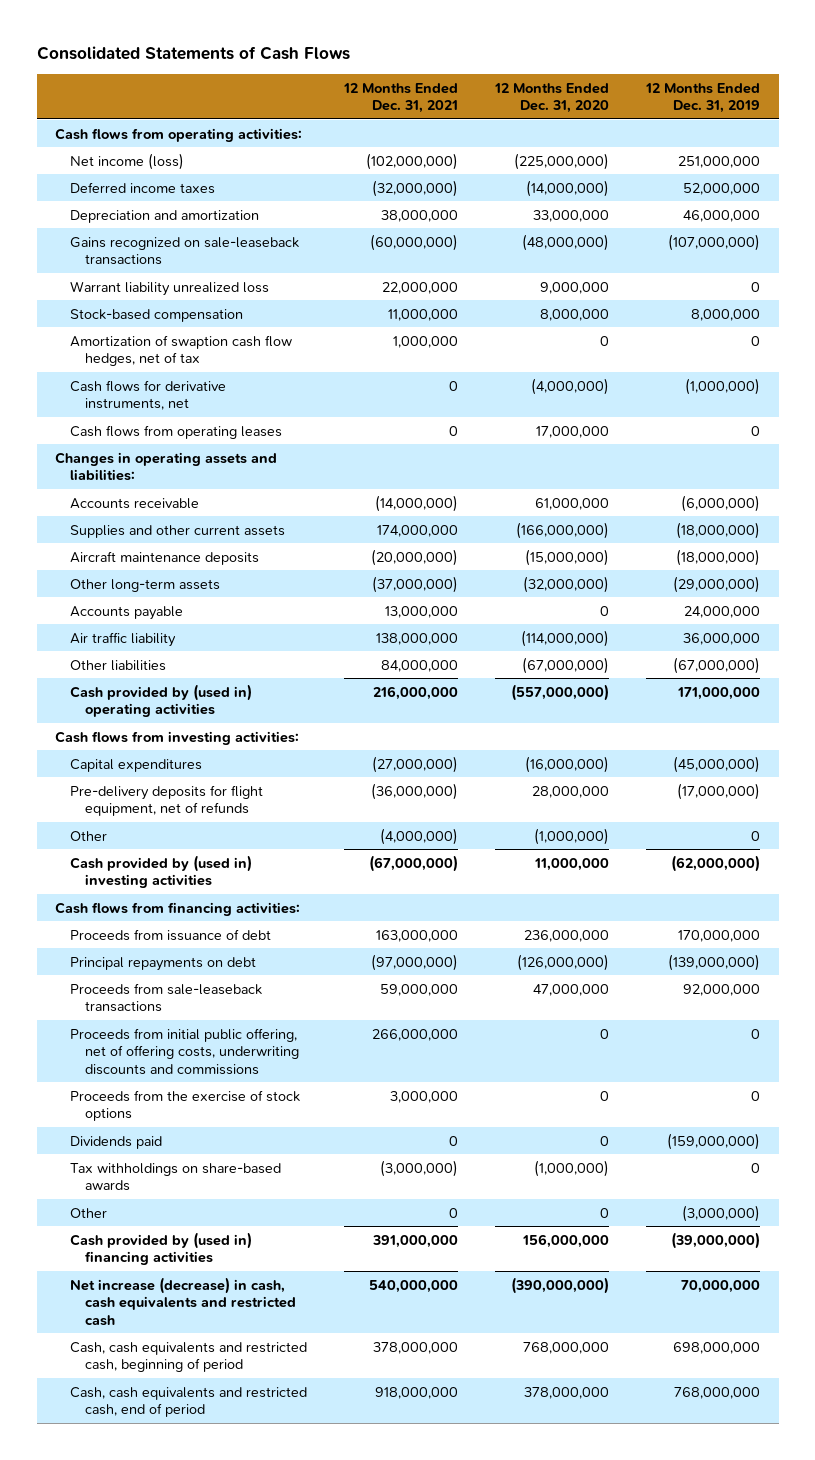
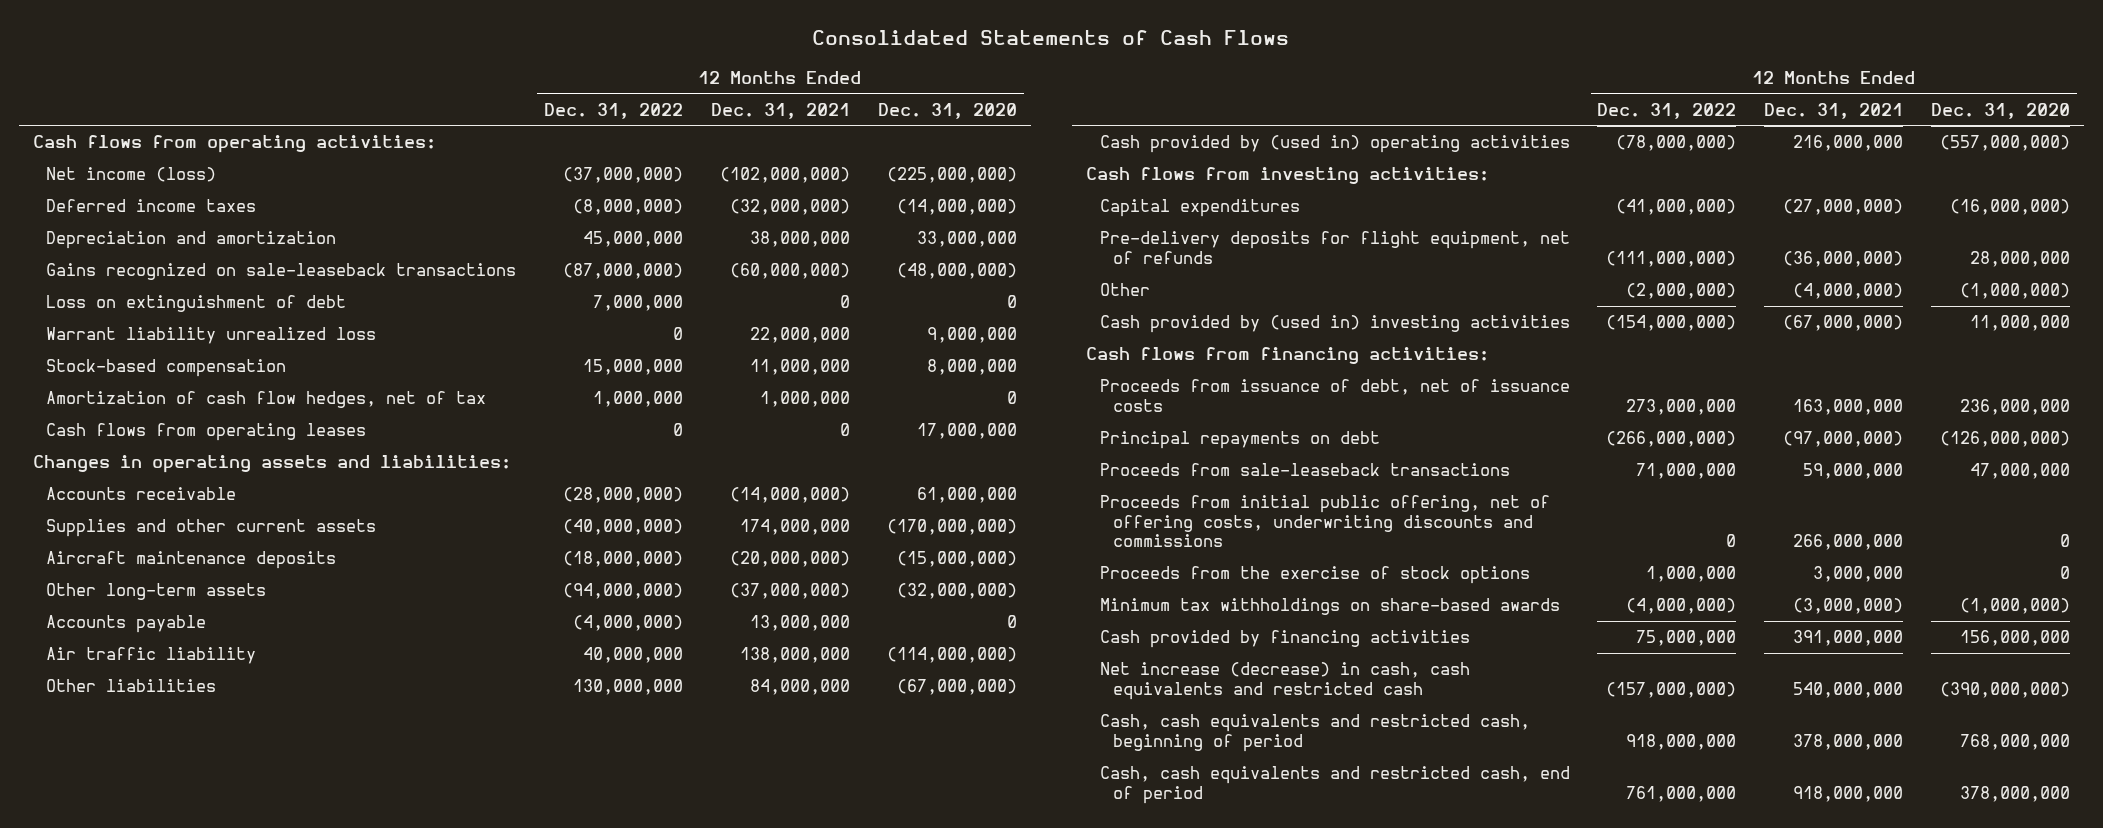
[645,82,761,114] 12 Months Ended Dec. 31, 2019 -> none
none -> [543,102,683,119] Dec. 31, 2022
none -> [45,295,346,313] Loss on extinguishment of debt
[69,379,226,411] Cash flows for derivative instruments, net -> none
[69,334,292,367] Amortization of swaption cash flow hedges, net of tax -> [45,391,486,409] Amortization of cash flow hedges, net of tax
[516,521,610,539] (166,000,000) -> [886,519,1017,536] (170,000,000)
[69,928,271,941] Proceeds from issuance of debt -> [1099,379,1570,412] Proceeds from issuance of debt, net of issuance costs
[69,1135,162,1149] Dividends paid -> none
[69,1207,107,1218] Other -> none
[69,1162,281,1192] Tax withholdings on share-based awards -> [1099,598,1560,616] Minimum tax withholdings on share-based awards
[69,1231,252,1266] Cash provided by (used in) financing activities -> [1099,630,1470,649] Cash provided by financing activities

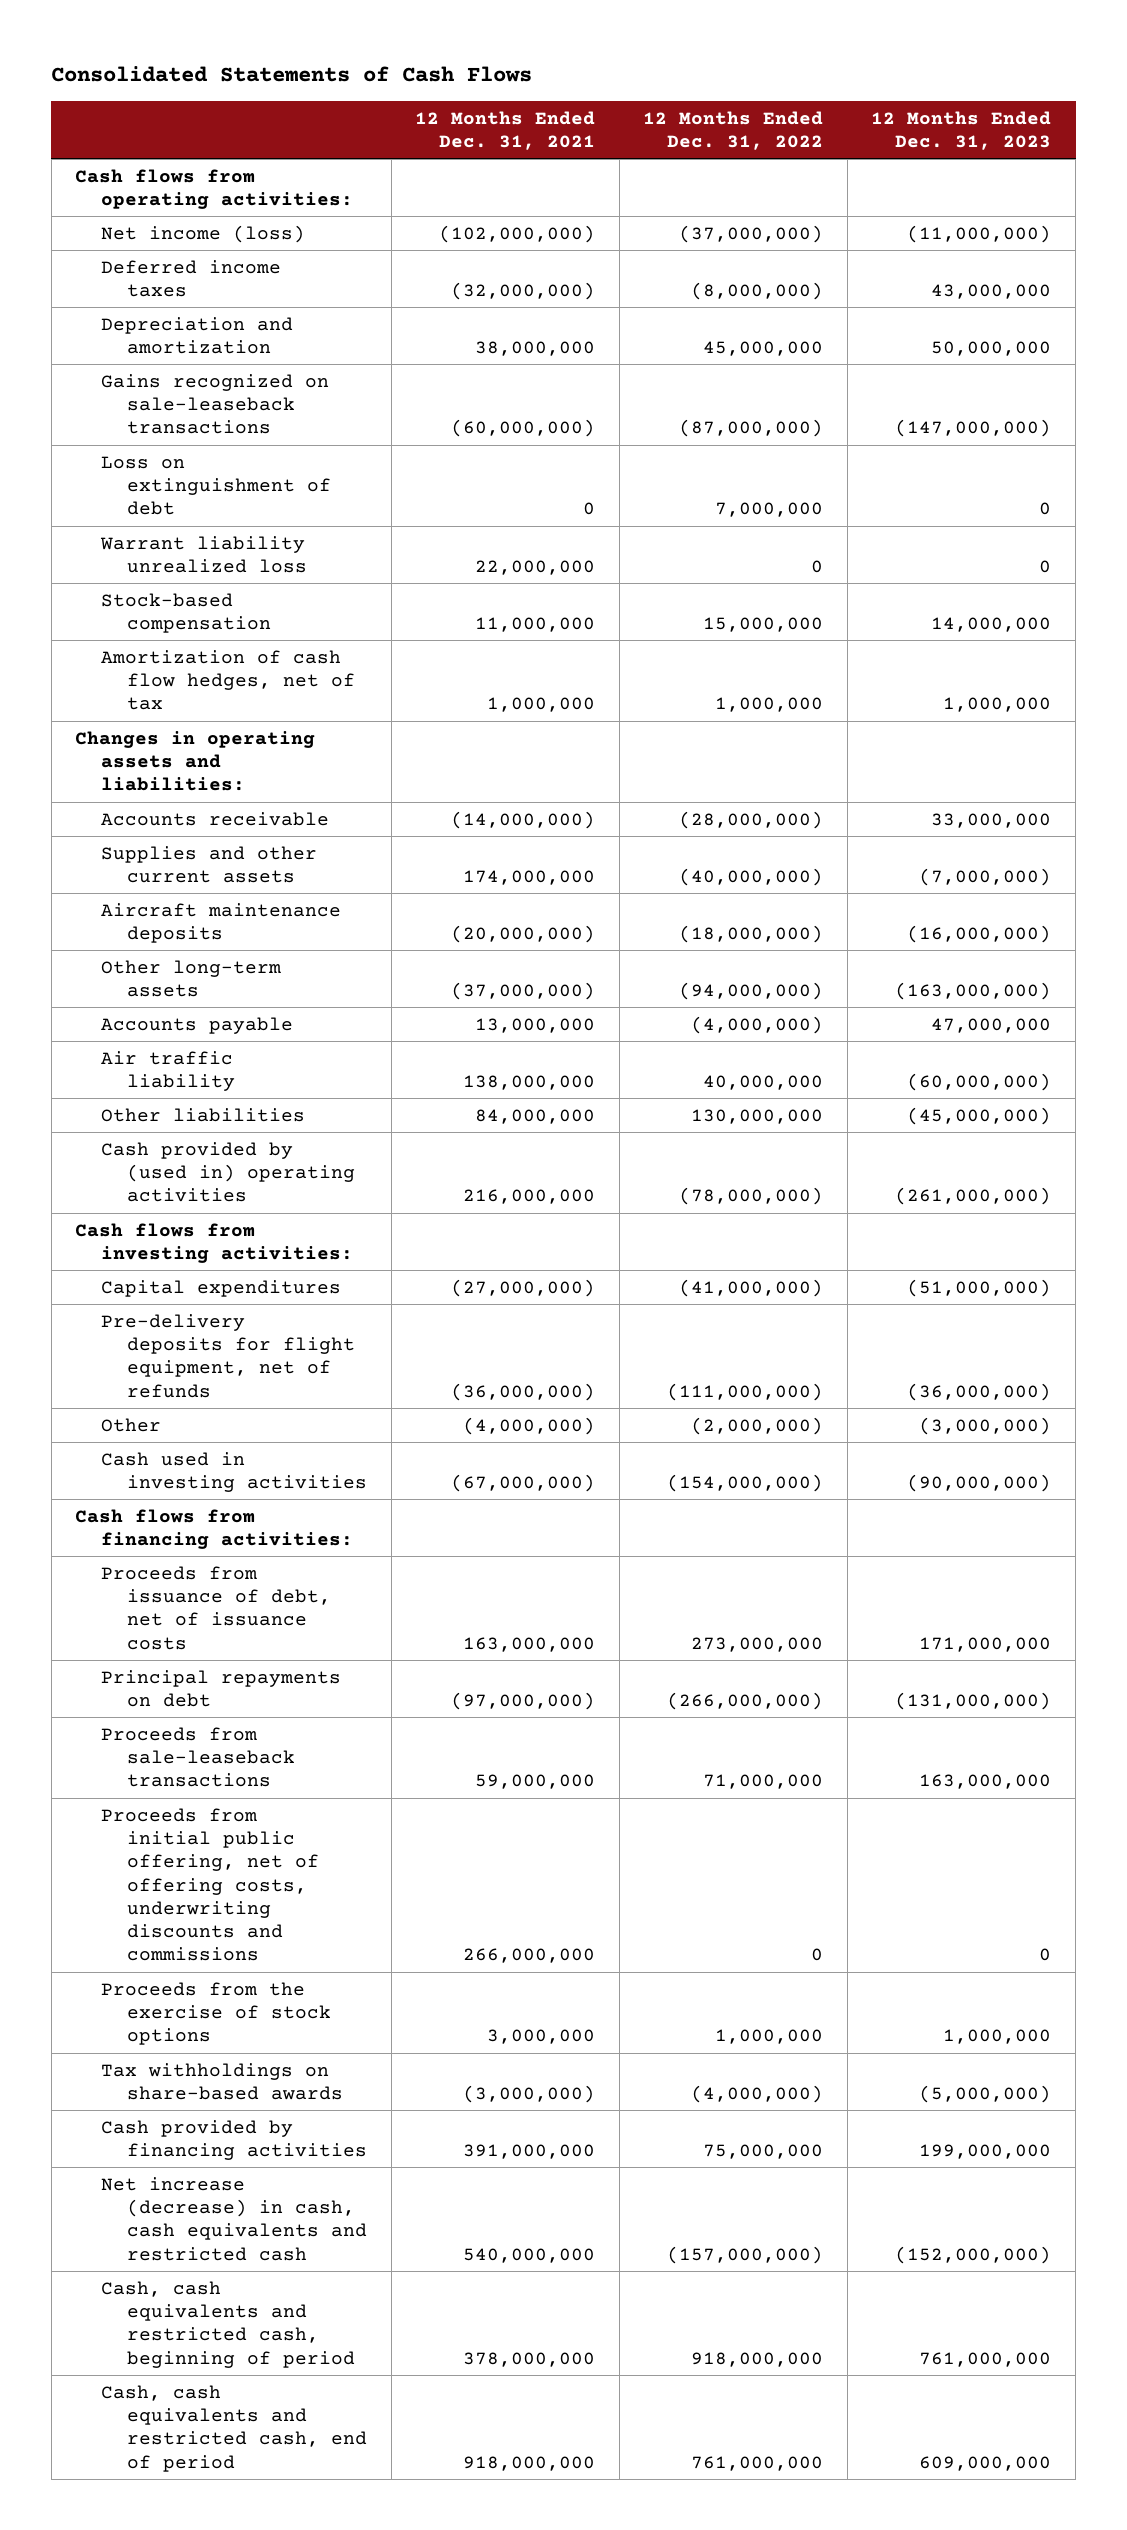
[877,102,1017,119] Dec. 31, 2020 -> none
none -> [871,110,1052,150] 12 Months Ended Dec. 31, 2023
[45,423,366,442] Cash flows from operating leases -> none
[1099,315,1570,334] Cash provided by (used in) investing activities -> [101,1451,368,1492] Cash used in investing activities
[1099,598,1560,616] Minimum tax withholdings on share-based awards -> [101,2062,344,2100] Tax withholdings on share-based awards

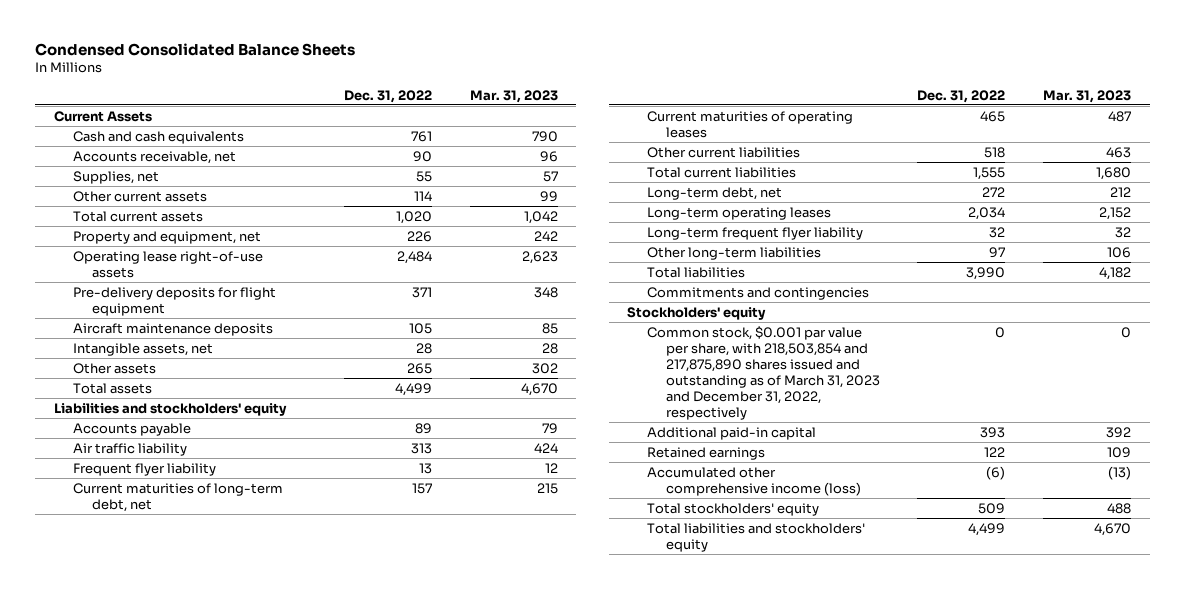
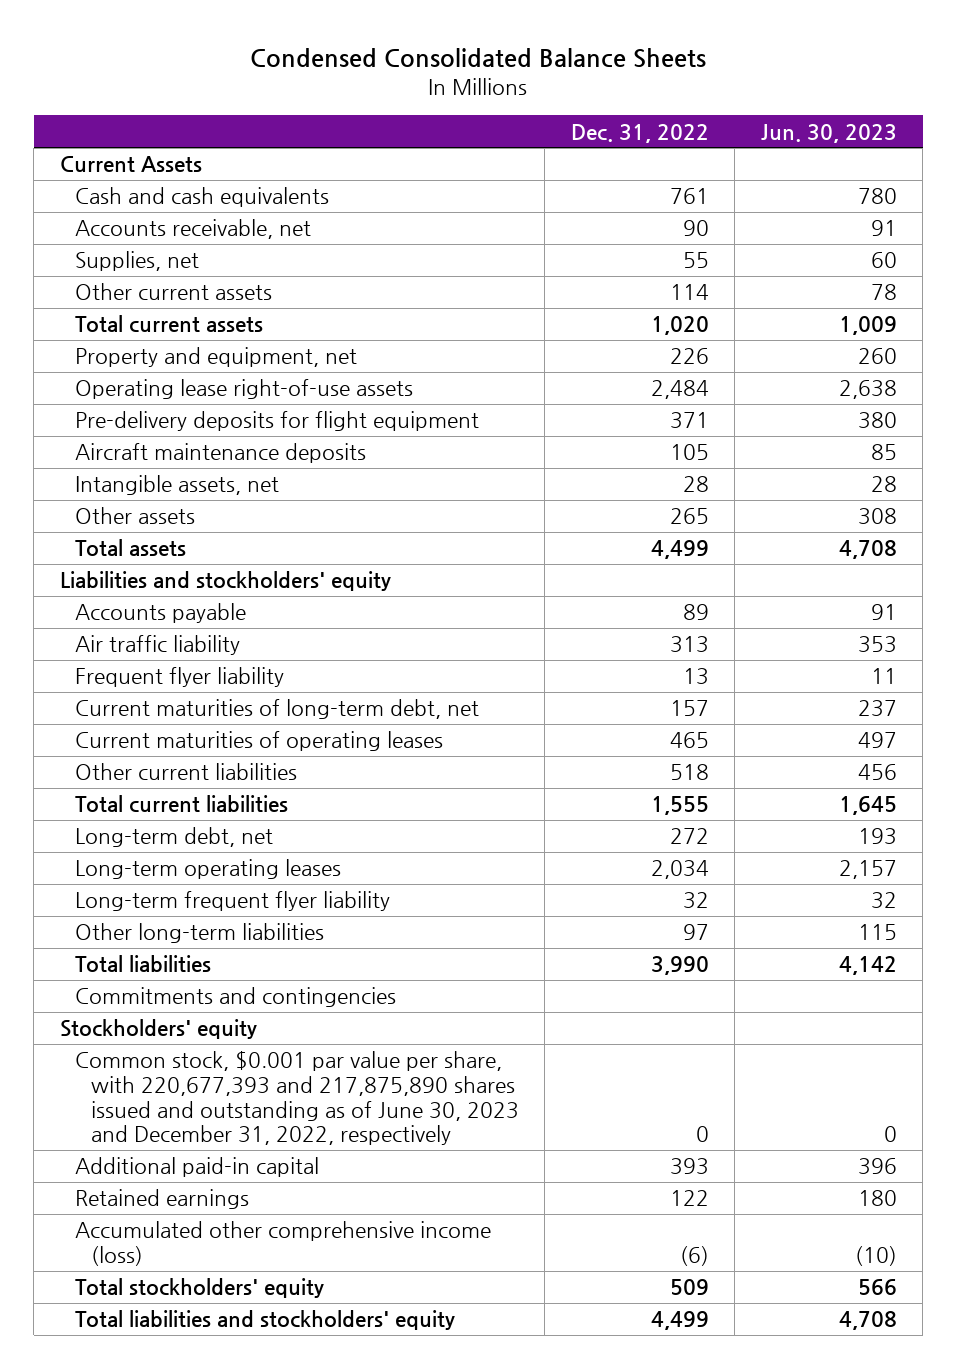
[469,89,558,103] Mar. 31, 2023 -> none
none -> [760,123,897,143] Jun. 30, 2023
[646,325,880,421] Common stock, $0.001 par value per share, with 218,503,854 and 217,875,890 shares issued and outstanding as of March 31, 2023 and December 31, 2022, respectively -> [75,1051,519,1146] Common stock, $0.001 par value per share, with 220,677,393 and 217,875,890 shares issued and outstanding as of June 30, 2023 and December 31, 2022, respectively

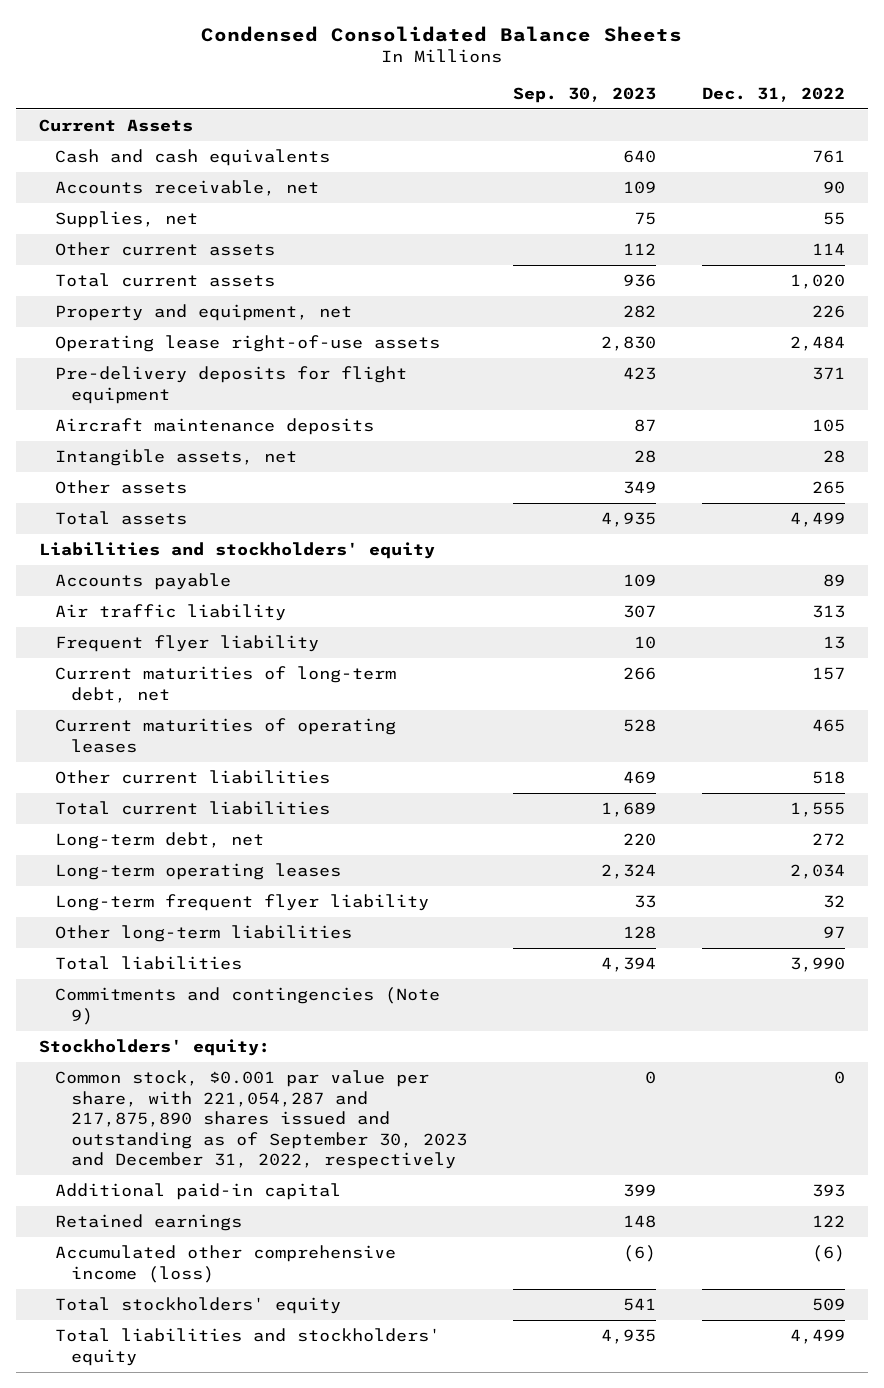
[760,123,897,143] Jun. 30, 2023 -> none
none -> [512,86,656,103] Sep. 30, 2023
[75,987,397,1008] Commitments and contingencies -> [54,987,440,1025] Commitments and contingencies (Note 9)
[59,1019,257,1040] Stockholders' equity -> [38,1039,270,1057] Stockholders' equity:
[75,1051,519,1146] Common stock, $0.001 par value per share, with 220,677,393 and 217,875,890 shares issued and outstanding as of June 30, 2023 and December 31, 2022, respectively -> [54,1070,467,1170] Common stock, $0.001 par value per share, with 221,054,287 and 217,875,890 shares issued and outstanding as of September 30, 2023 and December 31, 2022, respectively

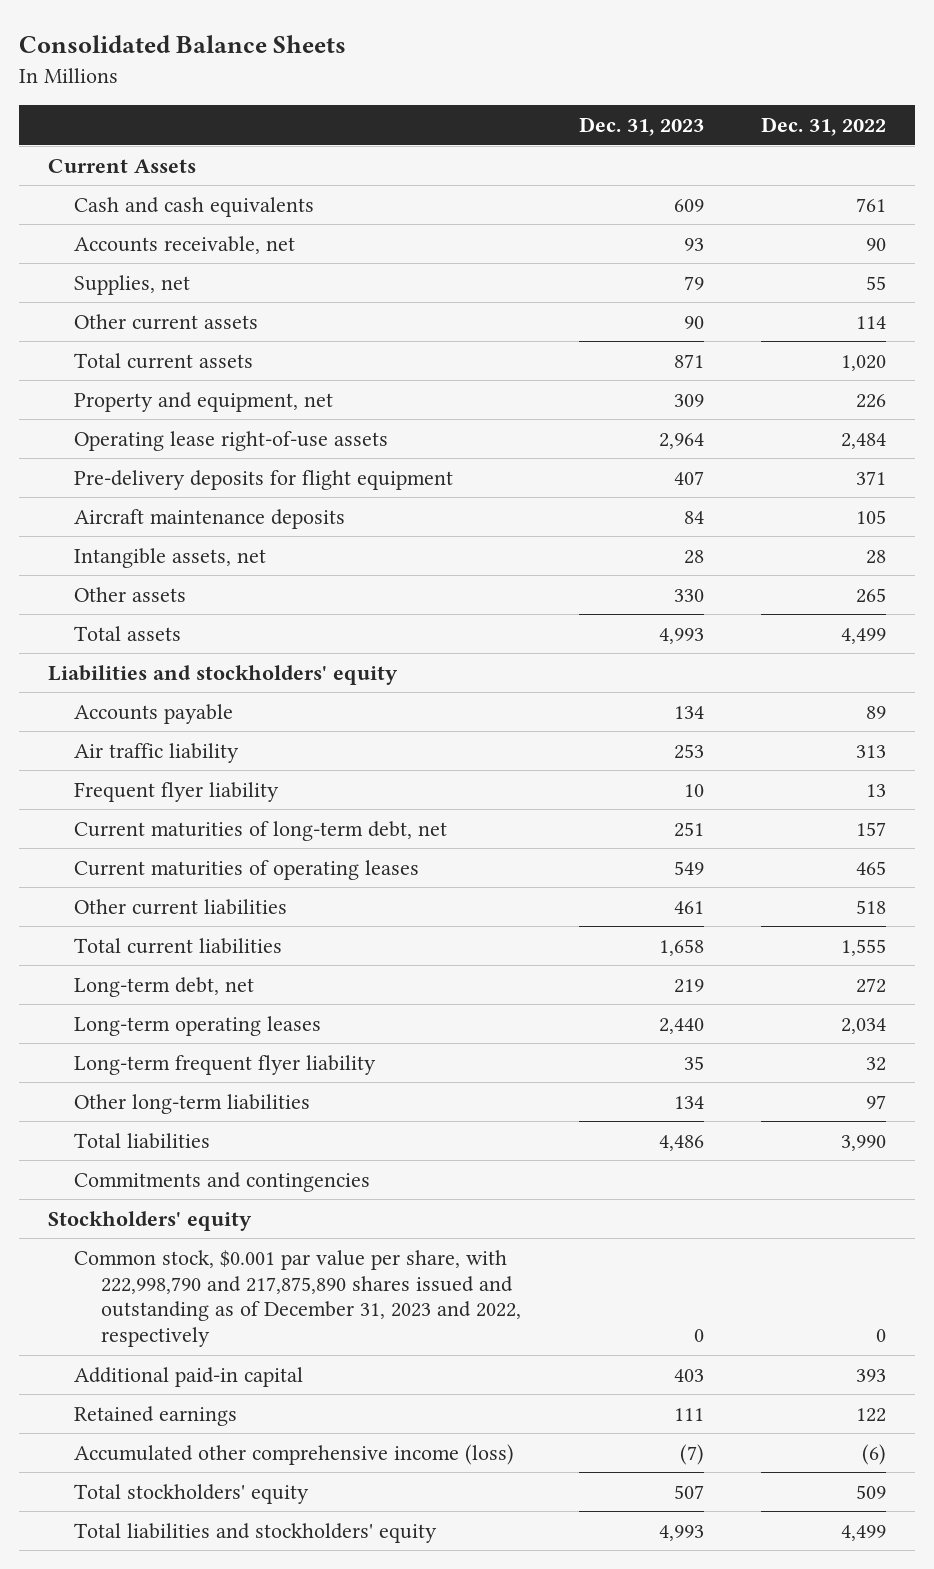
[200,25,682,42] Condensed Consolidated Balance Sheets -> [18,35,346,54] Consolidated Balance Sheets
[512,86,656,103] Sep. 30, 2023 -> none
none -> [578,117,704,137] Dec. 31, 2023
[54,987,440,1025] Commitments and contingencies (Note 9) -> [74,1171,371,1192] Commitments and contingencies
[38,1039,270,1057] Stockholders' equity: -> [47,1210,252,1231] Stockholders' equity
[54,1070,467,1170] Common stock, $0.001 par value per share, with 221,054,287 and 217,875,890 shares issued and outstanding as of September 30, 2023 and December 31, 2022, respectively -> [74,1249,521,1348] Common stock, $0.001 par value per share, with 222,998,790 and 217,875,890 shares issued and outstanding as of December 31, 2023 and 2022, respectively

